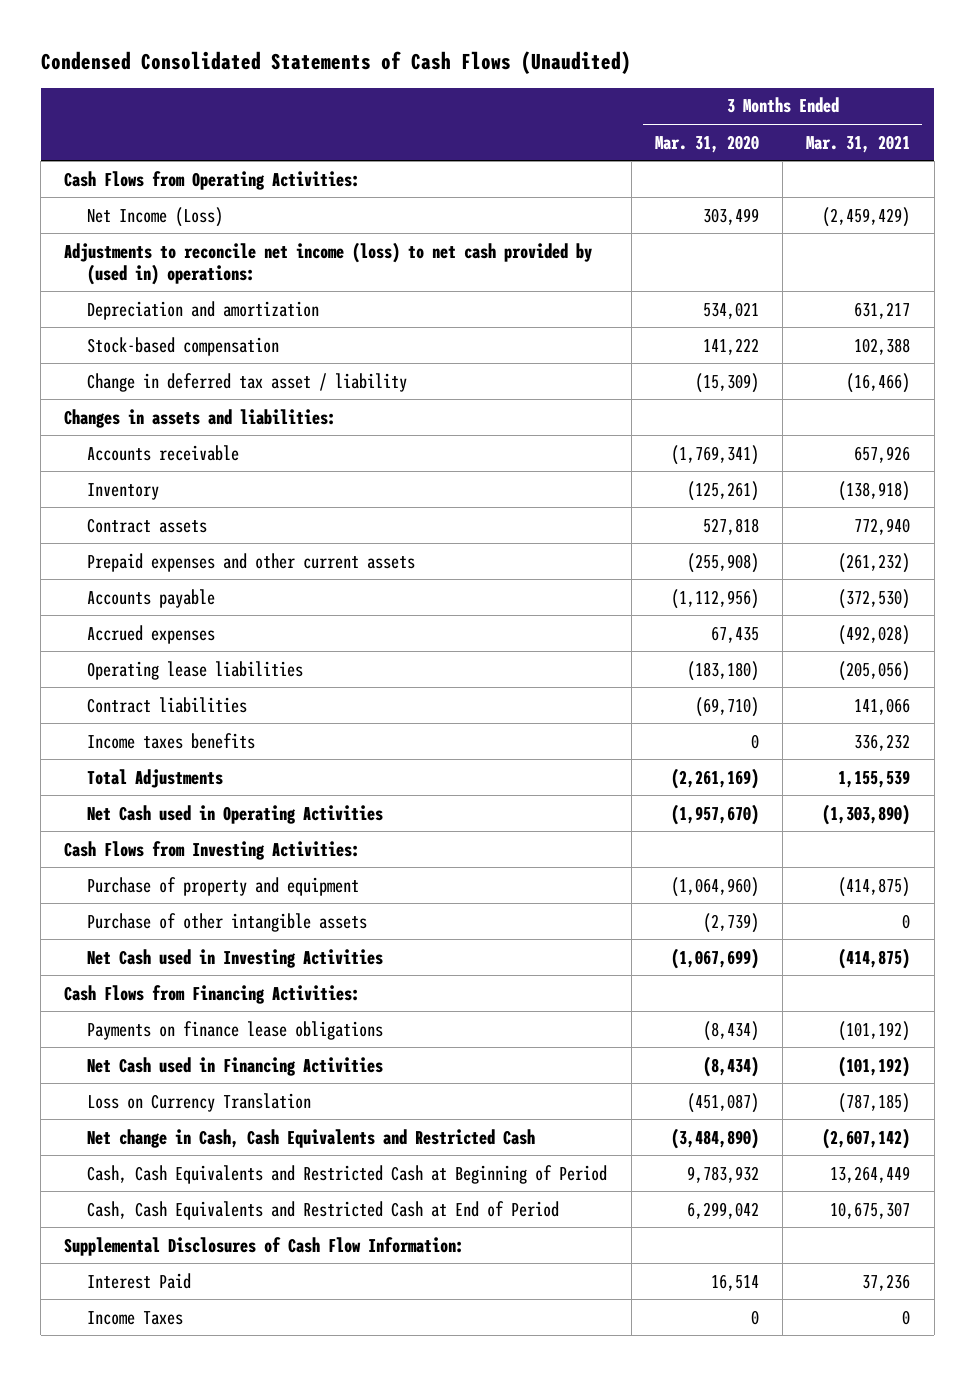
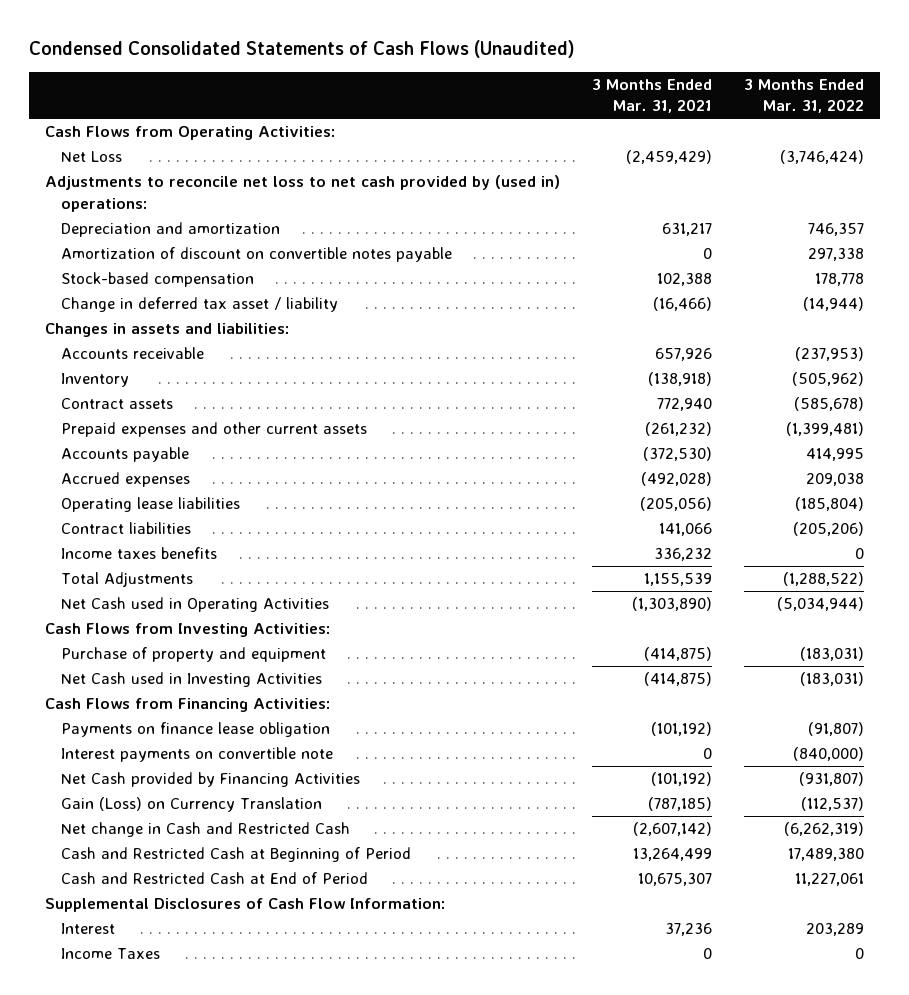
[654,134,759,153] Mar. 31, 2020 -> none
none -> [743,78,864,114] 3 Months Ended Mar. 31, 2022
[87,206,224,227] Net Income (Loss) -> [60,151,122,163] Net Loss
[64,241,593,285] Adjustments to reconcile net income (loss) to net cash provided by (used in) operations: -> [45,175,561,212] Adjustments to reconcile net loss to net cash provided by (used in) operations:
none -> [60,247,452,263] Amortization of discount on convertible notes payable
[87,912,368,932] Purchase of other intangible assets -> none
[87,1020,384,1040] Payments on finance lease obligations -> [60,722,330,738] Payments on finance lease obligation
none -> [60,747,333,763] Interest payments on convertible note
[87,1056,384,1076] Net Cash used in Financing Activities -> [60,772,360,788] Net Cash provided by Financing Activities
[87,1092,312,1112] Loss on Currency Translation -> [60,797,322,813] Gain (Loss) on Currency Translation
[87,1128,536,1148] Net change in Cash, Cash Equivalents and Restricted Cash -> [60,822,350,838] Net change in Cash and Restricted Cash
[87,1164,608,1184] Cash, Cash Equivalents and Restricted Cash at Beginning of Period -> [60,847,411,863] Cash and Restricted Cash at Beginning of Period
[830,1165,911,1183] 13,264,449 -> [633,848,713,862] 13,264,499
[87,1200,560,1220] Cash, Cash Equivalents and Restricted Cash at End of Period -> [60,872,368,885] Cash and Restricted Cash at End of Period
[87,1272,192,1289] Interest Paid -> [60,923,115,935] Interest

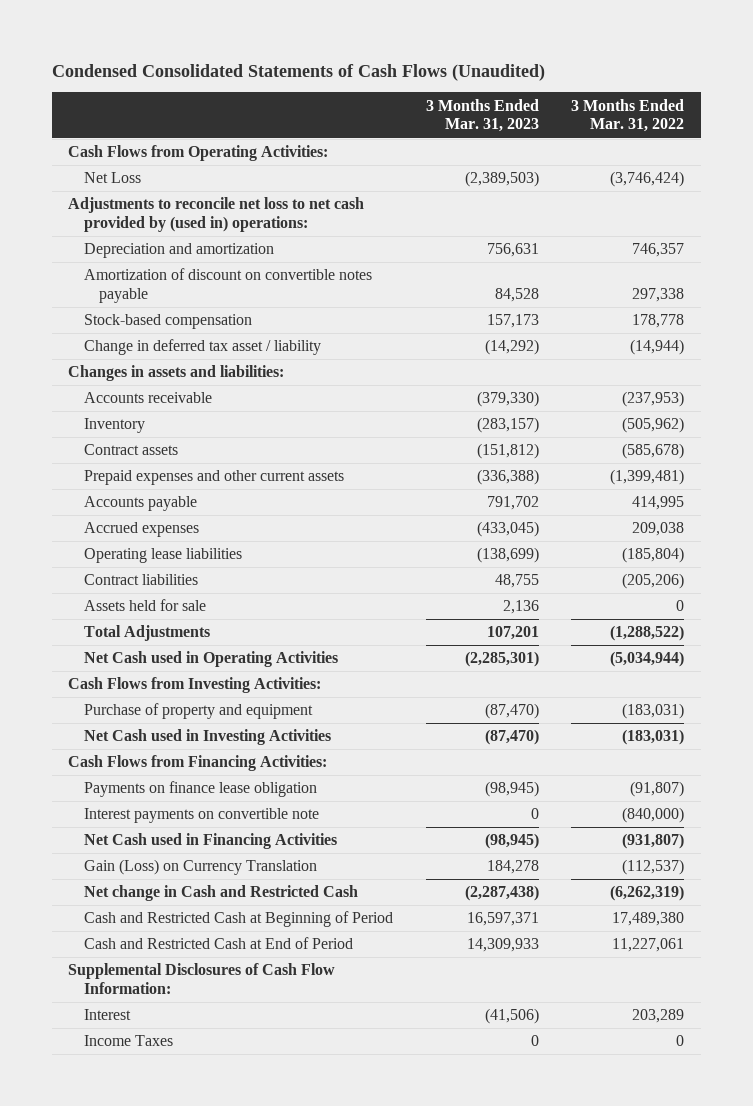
[592,78,713,114] 3 Months Ended Mar. 31, 2021 -> none
none -> [425,98,539,133] 3 Months Ended Mar. 31, 2023
[60,547,217,560] Income taxes benefits -> none
none -> [83,599,206,612] Assets held for sale
[60,772,360,788] Net Cash provided by Financing Activities -> [83,833,337,850] Net Cash used in Financing Activities

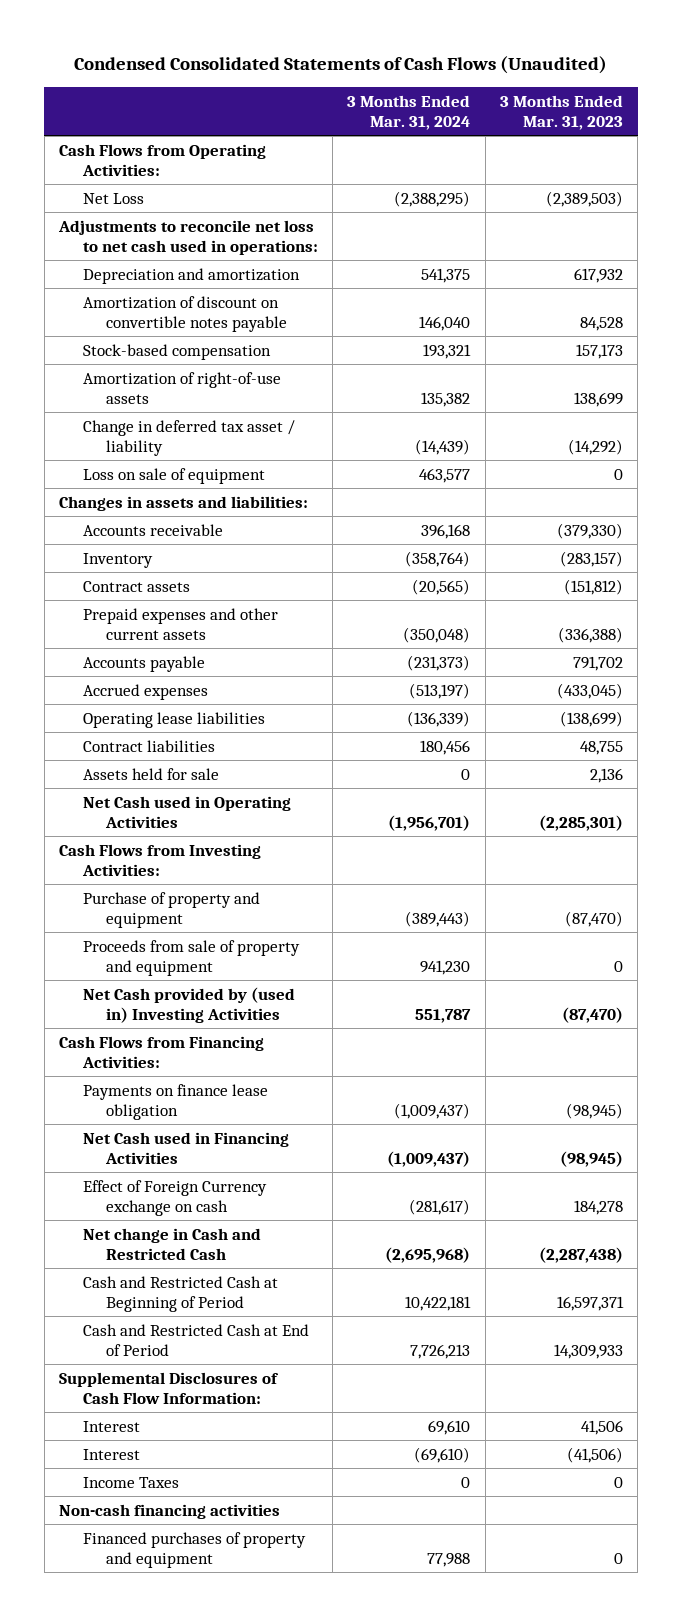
[571,98,685,133] 3 Months Ended Mar. 31, 2022 -> none
none -> [347,94,471,130] 3 Months Ended Mar. 31, 2024
[68,197,365,233] Adjustments to reconcile net loss to net cash provided by (used in) operations: -> [58,219,318,255] Adjustments to reconcile net loss to net cash used in operations:
[486,243,539,258] 756,631 -> [574,267,624,283] 617,932
none -> [82,371,281,404] Amortization of right-of-use assets
none -> [82,467,265,484] Loss on sale of equipment
[83,625,210,642] Total Adjustments -> none
none -> [82,939,300,976] Proceeds from sale of property and equipment
[83,729,331,746] Net Cash used in Investing Activities -> [82,986,295,1023] Net Cash provided by (used in) Investing Activities
[83,808,319,824] Interest payments on convertible note -> none
[83,859,317,876] Gain (Loss) on Currency Translation -> [82,1179,267,1216] Effect of Foreign Currency exchange on cash
none -> [82,1420,140,1432] Interest
none -> [59,1503,281,1519] Non-cash financing activities
none -> [82,1531,306,1568] Financed purchases of property and equipment

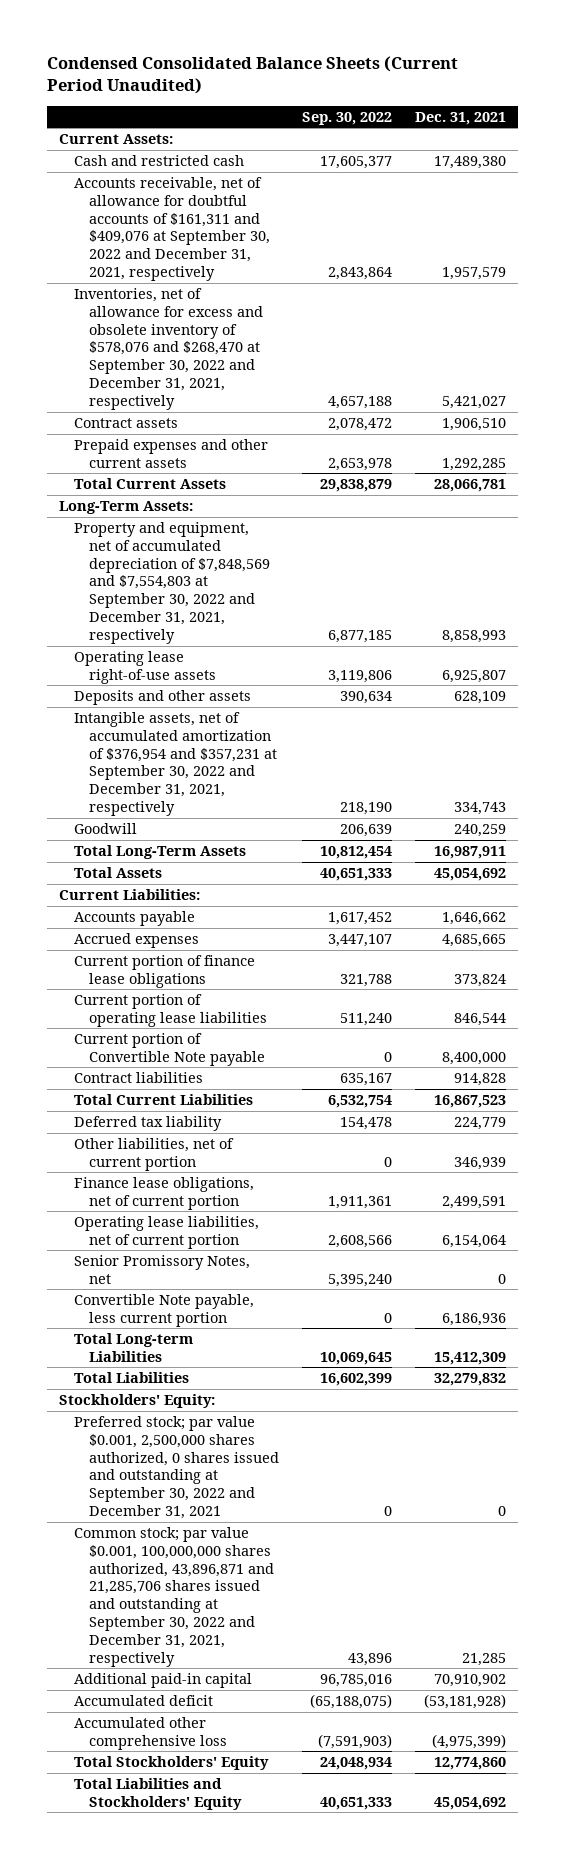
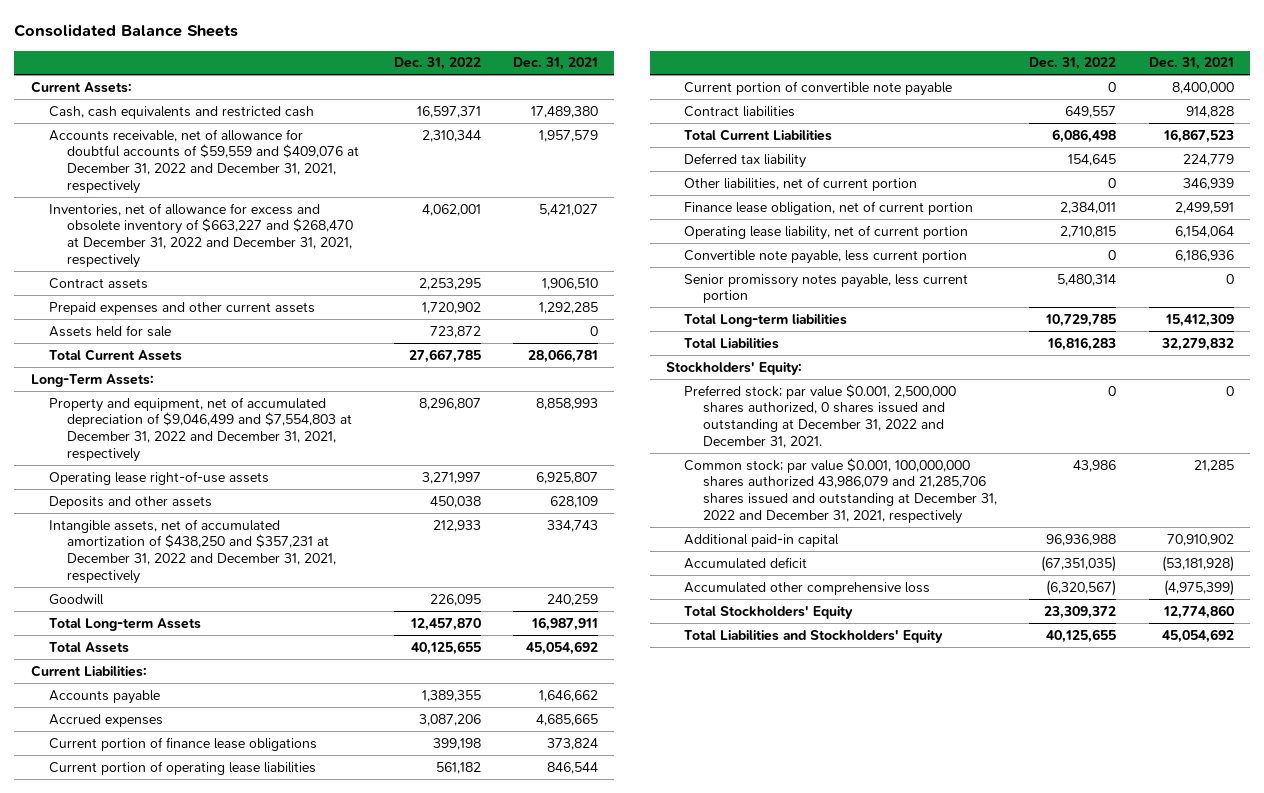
[47,56,459,95] Condensed Consolidated Balance Sheets (Current Period Unaudited) -> [14,24,239,38] Consolidated Balance Sheets
[301,111,392,125] Sep. 30, 2022 -> none
none -> [393,57,481,71] Dec. 31, 2022
[73,154,244,166] Cash and restricted cash -> [49,105,315,119] Cash, cash equivalents and restricted cash
[73,176,270,282] Accounts receivable, net of allowance for doubtful accounts of $161,311 and $409,076 at September 30, 2022 and December 31, 2021, respectively -> [49,128,360,194] Accounts receivable, net of allowance for doubtful accounts of $59,559 and $409,076 at December 31, 2022 and December 31, 2021, respectively
[73,287,263,410] Inventories, net of allowance for excess and obsolete inventory of $578,076 and $268,470 at September 30, 2022 and December 31, 2021, respectively -> [49,202,354,268] Inventories, net of allowance for excess and obsolete inventory of $663,227 and $268,470 at December 31, 2022 and December 31, 2021, respectively
none -> [49,324,172,337] Assets held for sale
[73,521,270,644] Property and equipment, net of accumulated depreciation of $7,848,569 and $7,554,803 at September 30, 2022 and December 31, 2021, respectively -> [49,396,353,462] Property and equipment, net of accumulated depreciation of $9,046,499 and $7,554,803 at December 31, 2022 and December 31, 2021, respectively
[73,711,277,817] Intangible assets, net of accumulated amortization of $376,954 and $357,231 at September 30, 2022 and December 31, 2021, respectively -> [49,518,337,584] Intangible assets, net of accumulated amortization of $438,250 and $357,231 at December 31, 2022 and December 31, 2021, respectively
[73,844,246,859] Total Long-Term Assets -> [49,617,202,631] Total Long-term Assets
[73,1032,265,1066] Current portion of Convertible Note payable -> [684,80,953,96] Current portion of convertible note payable
[73,1254,250,1284] Senior Promissory Notes, net -> none
[73,1176,254,1210] Finance lease obligations, net of current portion -> [684,200,974,215] Finance lease obligation, net of current portion
[73,1215,259,1249] Operating lease liabilities, net of current portion -> [684,224,969,240] Operating lease liability, net of current portion
[73,1293,254,1327] Convertible Note payable, less current portion -> [684,249,968,264] Convertible note payable, less current portion
none -> [684,273,969,304] Senior promissory notes payable, less current portion
[73,1332,193,1362] Total Long-term Liabilities -> [684,313,848,327] Total Long-term liabilities
[73,1415,279,1520] Preferred stock; par value $0.001, 2,500,000 shares authorized, 0 shares issued and outstanding at September 30, 2022 and December 31, 2021 -> [684,383,957,448] Preferred stock; par value $0.001, 2,500,000 shares authorized, 0 shares issued and outstanding at December 31, 2022 and December 31, 2021.
[73,1526,274,1667] Common stock; par value $0.001, 100,000,000 shares authorized, 43,896,871 and 21,285,706 shares issued and outstanding at September 30, 2022 and December 31, 2021, respectively -> [684,457,997,524] Common stock; par value $0.001, 100,000,000 shares authorized 43,986,079 and 21,285,706 shares issued and outstanding at December 31, 2022 and December 31, 2021, respectively

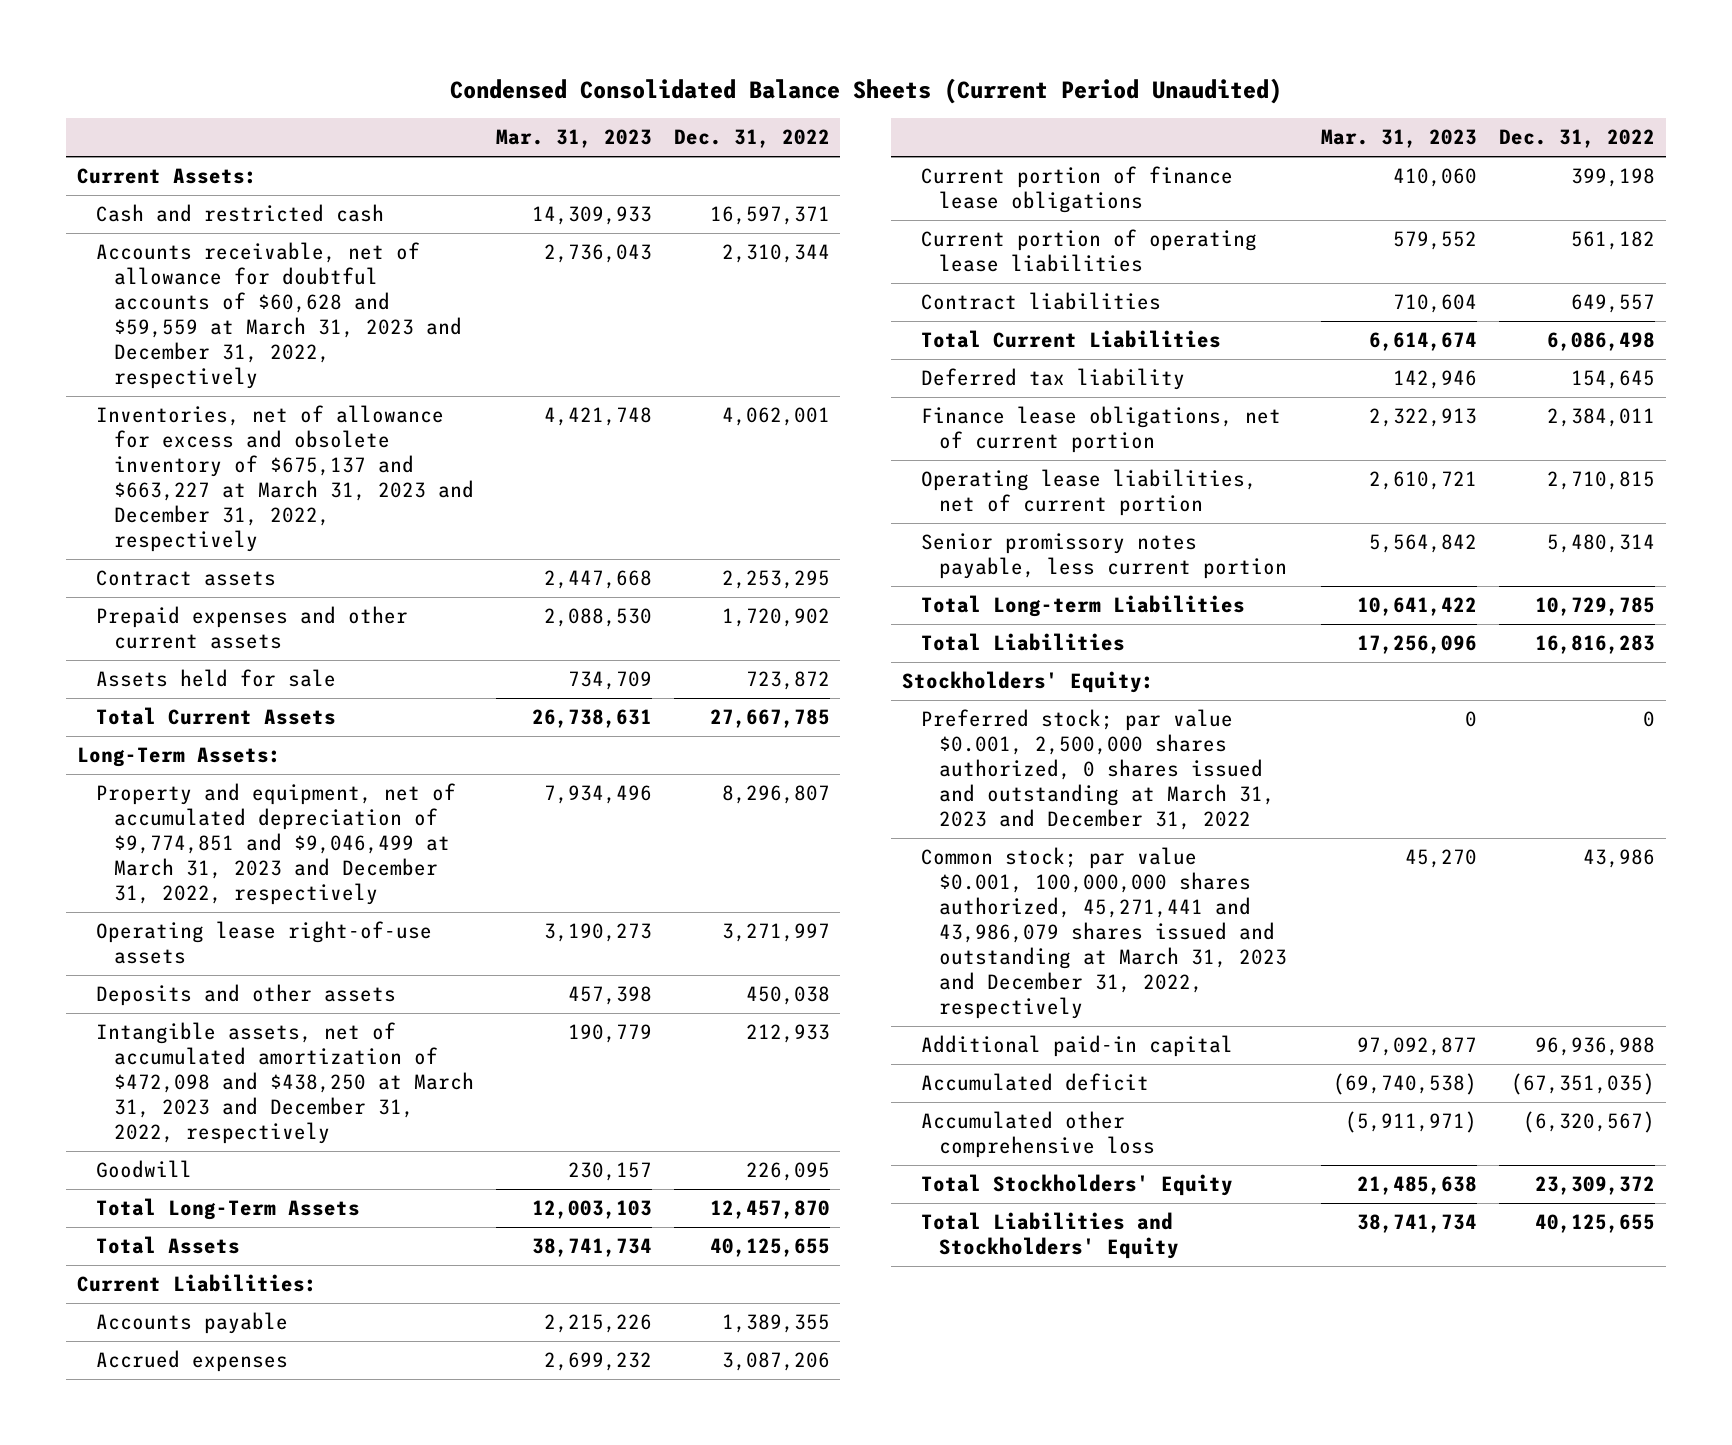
[14,24,239,38] Consolidated Balance Sheets -> [449,77,1282,104] Condensed Consolidated Balance Sheets (Current Period Unaudited)
[513,57,599,71] Dec. 31, 2021 -> none
none -> [495,129,652,149] Mar. 31, 2023
[49,105,315,119] Cash, cash equivalents and restricted cash -> [95,204,384,223] Cash and restricted cash
[49,128,360,194] Accounts receivable, net of allowance for doubtful accounts of $59,559 and $409,076 at December 31, 2022 and December 31, 2021, respectively -> [95,242,462,390] Accounts receivable, net of allowance for doubtful accounts of $60,628 and $59,559 at March 31, 2023 and December 31, 2022, respectively
[49,202,354,268] Inventories, net of allowance for excess and obsolete inventory of $663,227 and $268,470 at December 31, 2022 and December 31, 2021, respectively -> [95,405,474,553] Inventories, net of allowance for excess and obsolete inventory of $675,137 and $663,227 at March 31, 2023 and December 31, 2022, respectively
[49,396,353,462] Property and equipment, net of accumulated depreciation of $9,046,499 and $7,554,803 at December 31, 2022 and December 31, 2021, respectively -> [95,783,456,906] Property and equipment, net of accumulated depreciation of $9,774,851 and $9,046,499 at March 31, 2023 and December 31, 2022, respectively
[49,518,337,584] Intangible assets, net of accumulated amortization of $438,250 and $357,231 at December 31, 2022 and December 31, 2021, respectively -> [95,1022,474,1145] Intangible assets, net of accumulated amortization of $472,098 and $438,250 at March 31, 2023 and December 31, 2022, respectively
[49,617,202,631] Total Long-term Assets -> [95,1198,360,1221] Total Long-Term Assets
[684,80,953,96] Current portion of convertible note payable -> none
[684,176,918,191] Other liabilities, net of current portion -> none
[684,249,968,264] Convertible note payable, less current portion -> none
[684,200,974,215] Finance lease obligation, net of current portion -> [920,406,1281,454] Finance lease obligations, net of current portion
[684,224,969,240] Operating lease liability, net of current portion -> [920,469,1257,517] Operating lease liabilities, net of current portion
[684,313,848,327] Total Long-term liabilities -> [920,595,1245,618] Total Long-term Liabilities
[684,383,957,448] Preferred stock; par value $0.001, 2,500,000 shares authorized, 0 shares issued and outstanding at December 31, 2022 and December 31, 2021. -> [920,709,1276,831] Preferred stock; par value $0.001, 2,500,000 shares authorized, 0 shares issued and outstanding at March 31, 2023 and December 31, 2022
[684,457,997,524] Common stock; par value $0.001, 100,000,000 shares authorized 43,986,079 and 21,285,706 shares issued and outstanding at December 31, 2022 and December 31, 2021, respectively -> [920,847,1288,1020] Common stock; par value $0.001, 100,000,000 shares authorized, 45,271,441 and 43,986,079 shares issued and outstanding at March 31, 2023 and December 31, 2022, respectively

